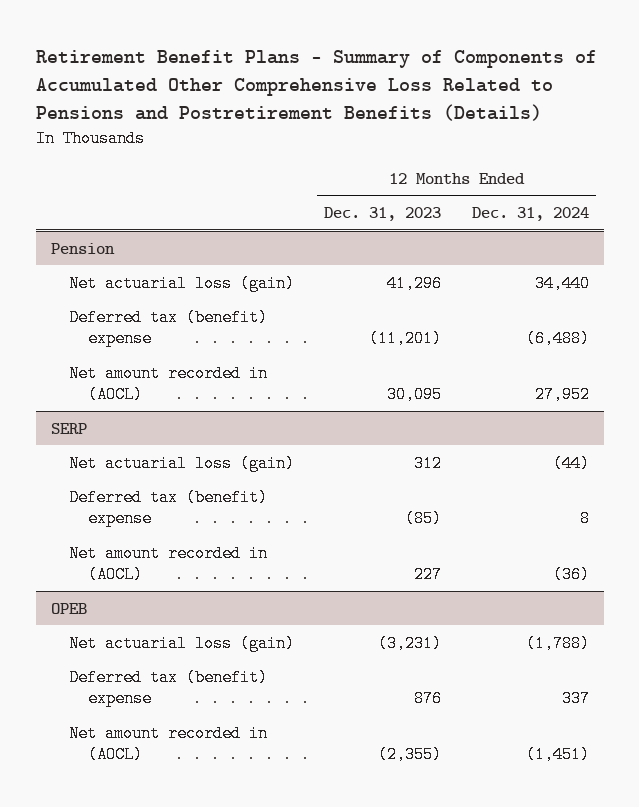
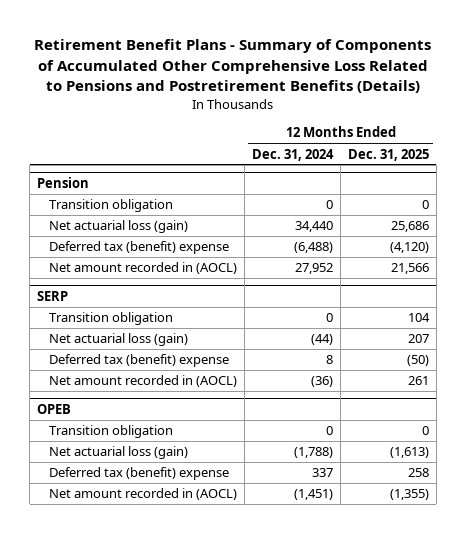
[324,207,442,222] Dec. 31, 2023 -> none
none -> [348,148,430,161] Dec. 31, 2025
none -> [49,199,174,213] Transition obligation
none -> [49,312,174,326] Transition obligation
none -> [49,425,174,439] Transition obligation

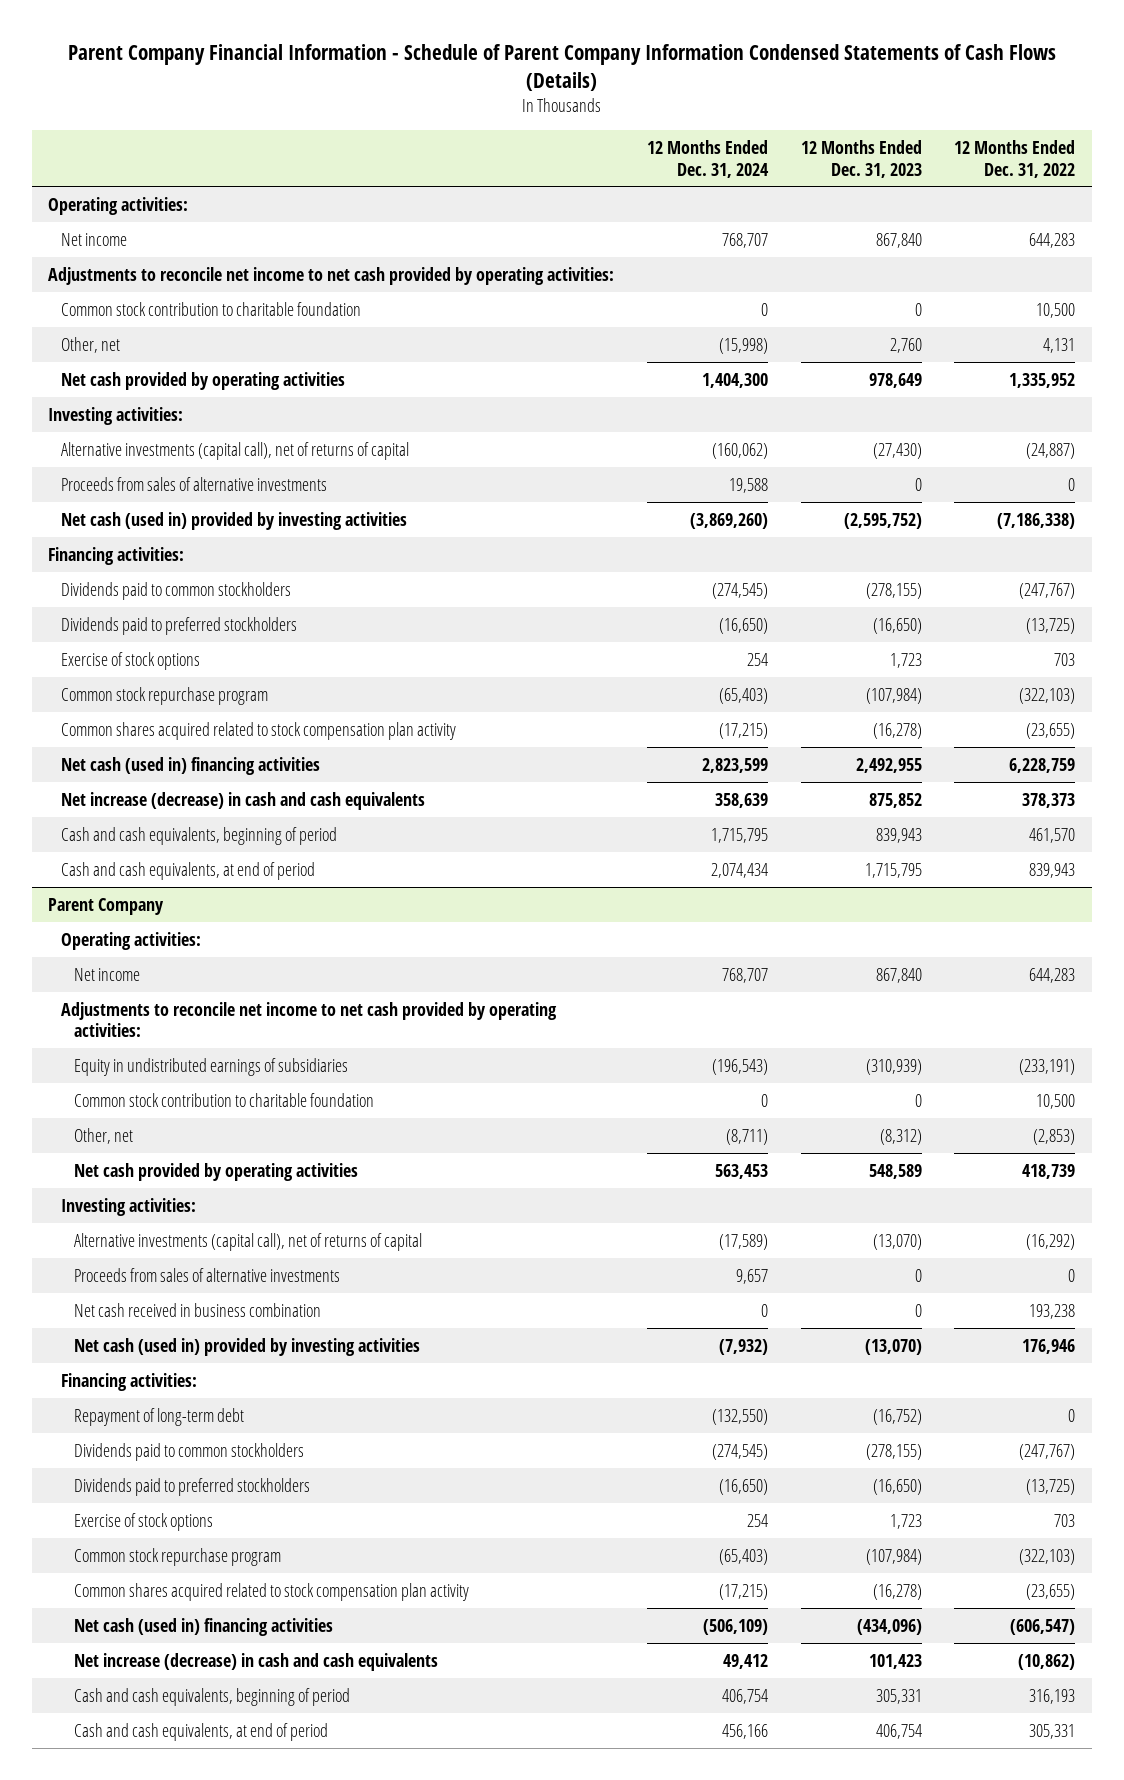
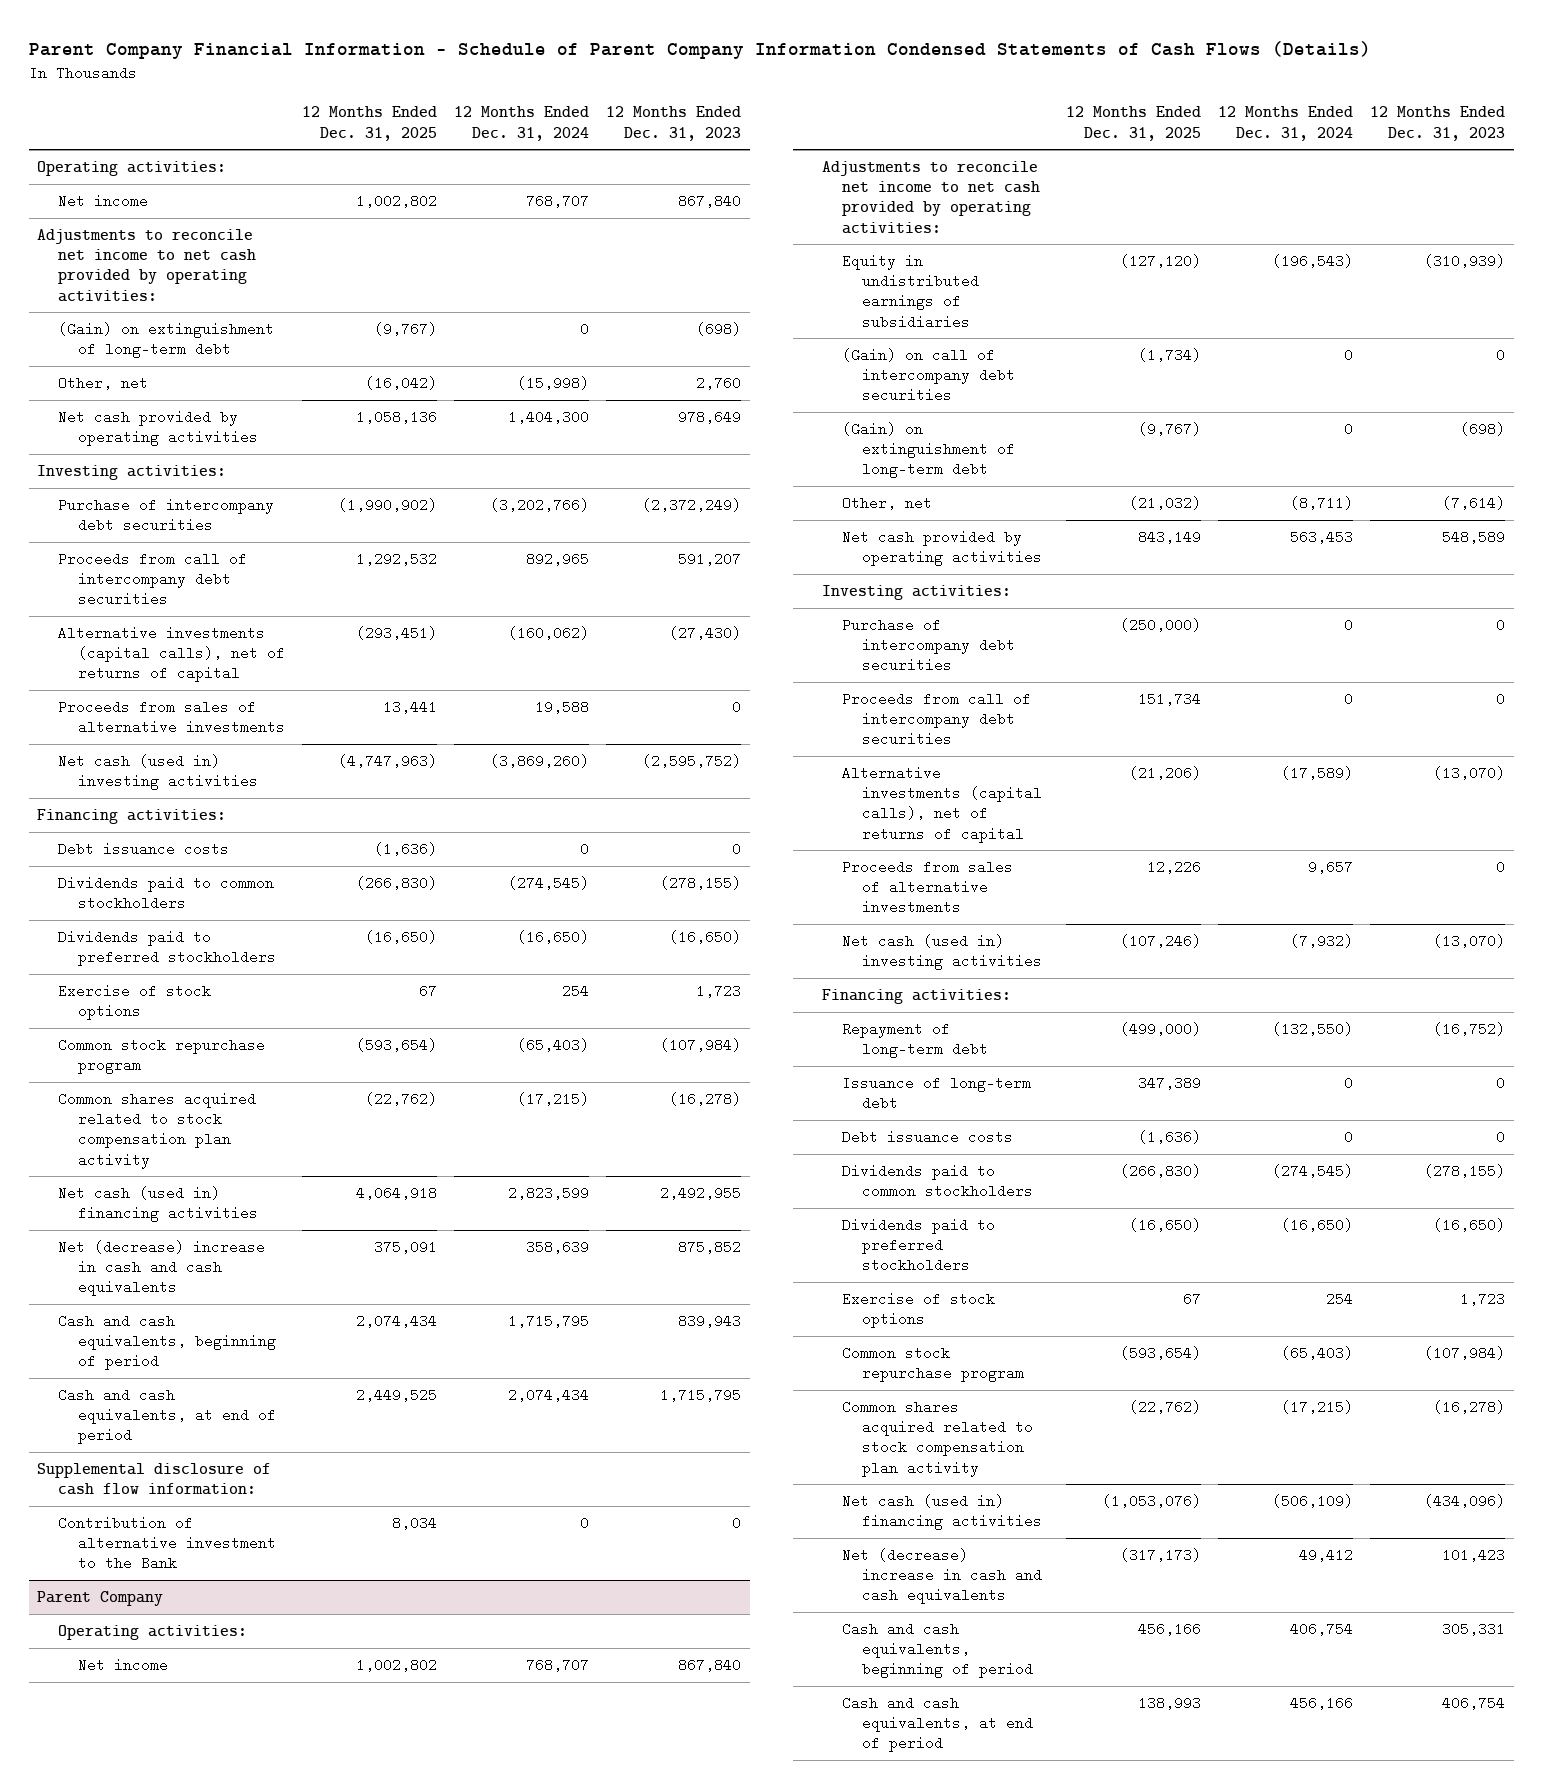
[954,140,1076,178] 12 Months Ended Dec. 31, 2022 -> none
none -> [302,106,438,141] 12 Months Ended Dec. 31, 2025
[61,301,362,316] Common stock contribution to charitable foundation -> none
none -> [57,322,274,359] (Gain) on extinguishment of long-term debt
none -> [57,498,274,533] Purchase of intercompany debt securities
none -> [57,552,247,607] Proceeds from call of intercompany debt securities
[61,441,410,460] Alternative investments (capital call), net of returns of capital -> [57,626,285,683] Alternative investments (capital calls), net of returns of capital
[61,511,408,530] Net cash (used in) provided by investing activities -> [57,754,258,791] Net cash (used in) investing activities
none -> [57,842,229,857] Debt issuance costs
[61,791,426,810] Net increase (decrease) in cash and cash equivalents -> [57,1240,265,1297] Net (decrease) increase in cash and cash equivalents
none -> [37,1463,272,1496] Supplemental disclosure of cash flow information:
none -> [57,1516,276,1571] Contribution of alternative investment to the Bank
[74,1092,375,1107] Common stock contribution to charitable foundation -> none
none -> [841,348,1016,403] (Gain) on call of intercompany debt securities
none -> [841,422,1016,479] (Gain) on extinguishment of long-term debt
[879,1128,922,1145] (8,312) -> [1442,496,1506,511] (7,614)
none -> [841,618,1016,673] Purchase of intercompany debt securities
none -> [841,692,1031,747] Proceeds from call of intercompany debt securities
[74,1232,423,1251] Alternative investments (capital call), net of returns of capital -> [841,766,1043,843] Alternative investments (capital calls), net of returns of capital
[74,1302,322,1317] Net cash received in business combination -> none
[74,1337,421,1356] Net cash (used in) provided by investing activities -> [841,934,1043,971] Net cash (used in) investing activities
none -> [841,1076,1031,1111] Issuance of long-term debt
none -> [841,1130,1013,1145] Debt issuance costs
[74,1652,439,1671] Net increase (decrease) in cash and cash equivalents -> [841,1548,1043,1605] Net (decrease) increase in cash and cash equivalents

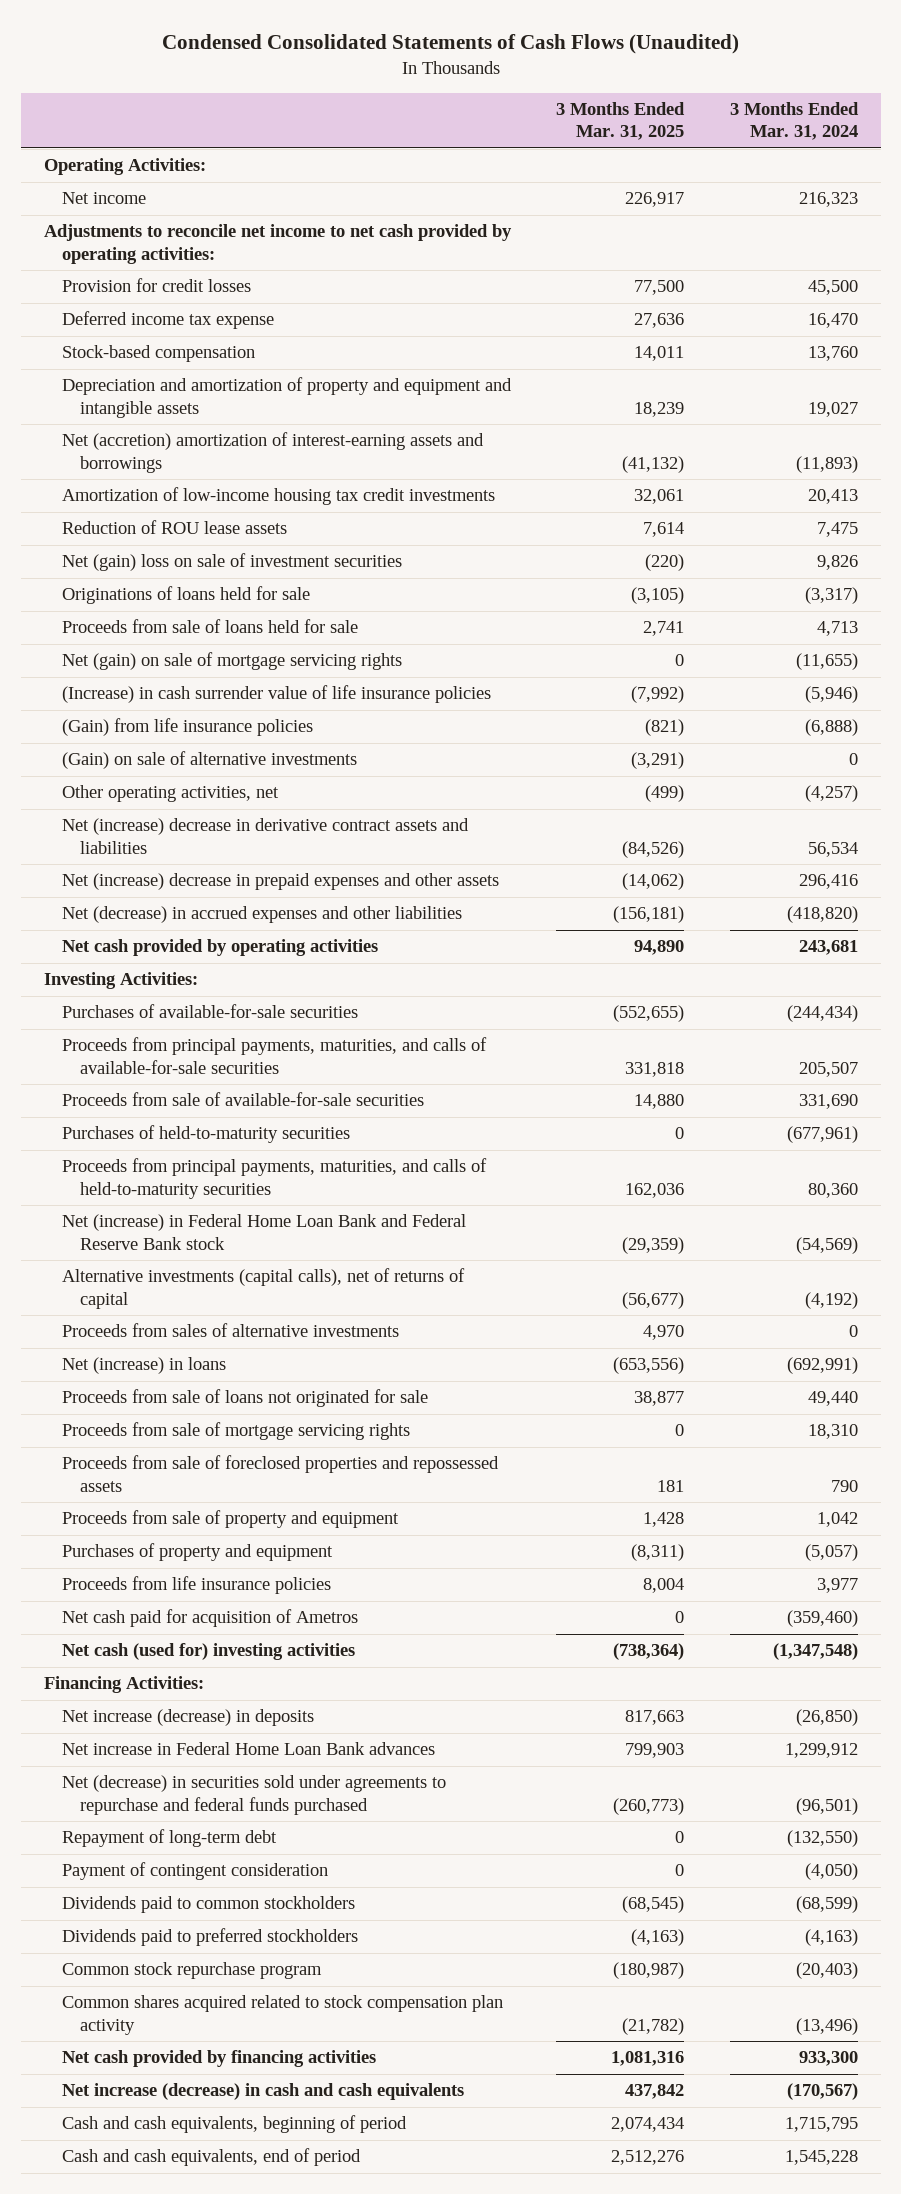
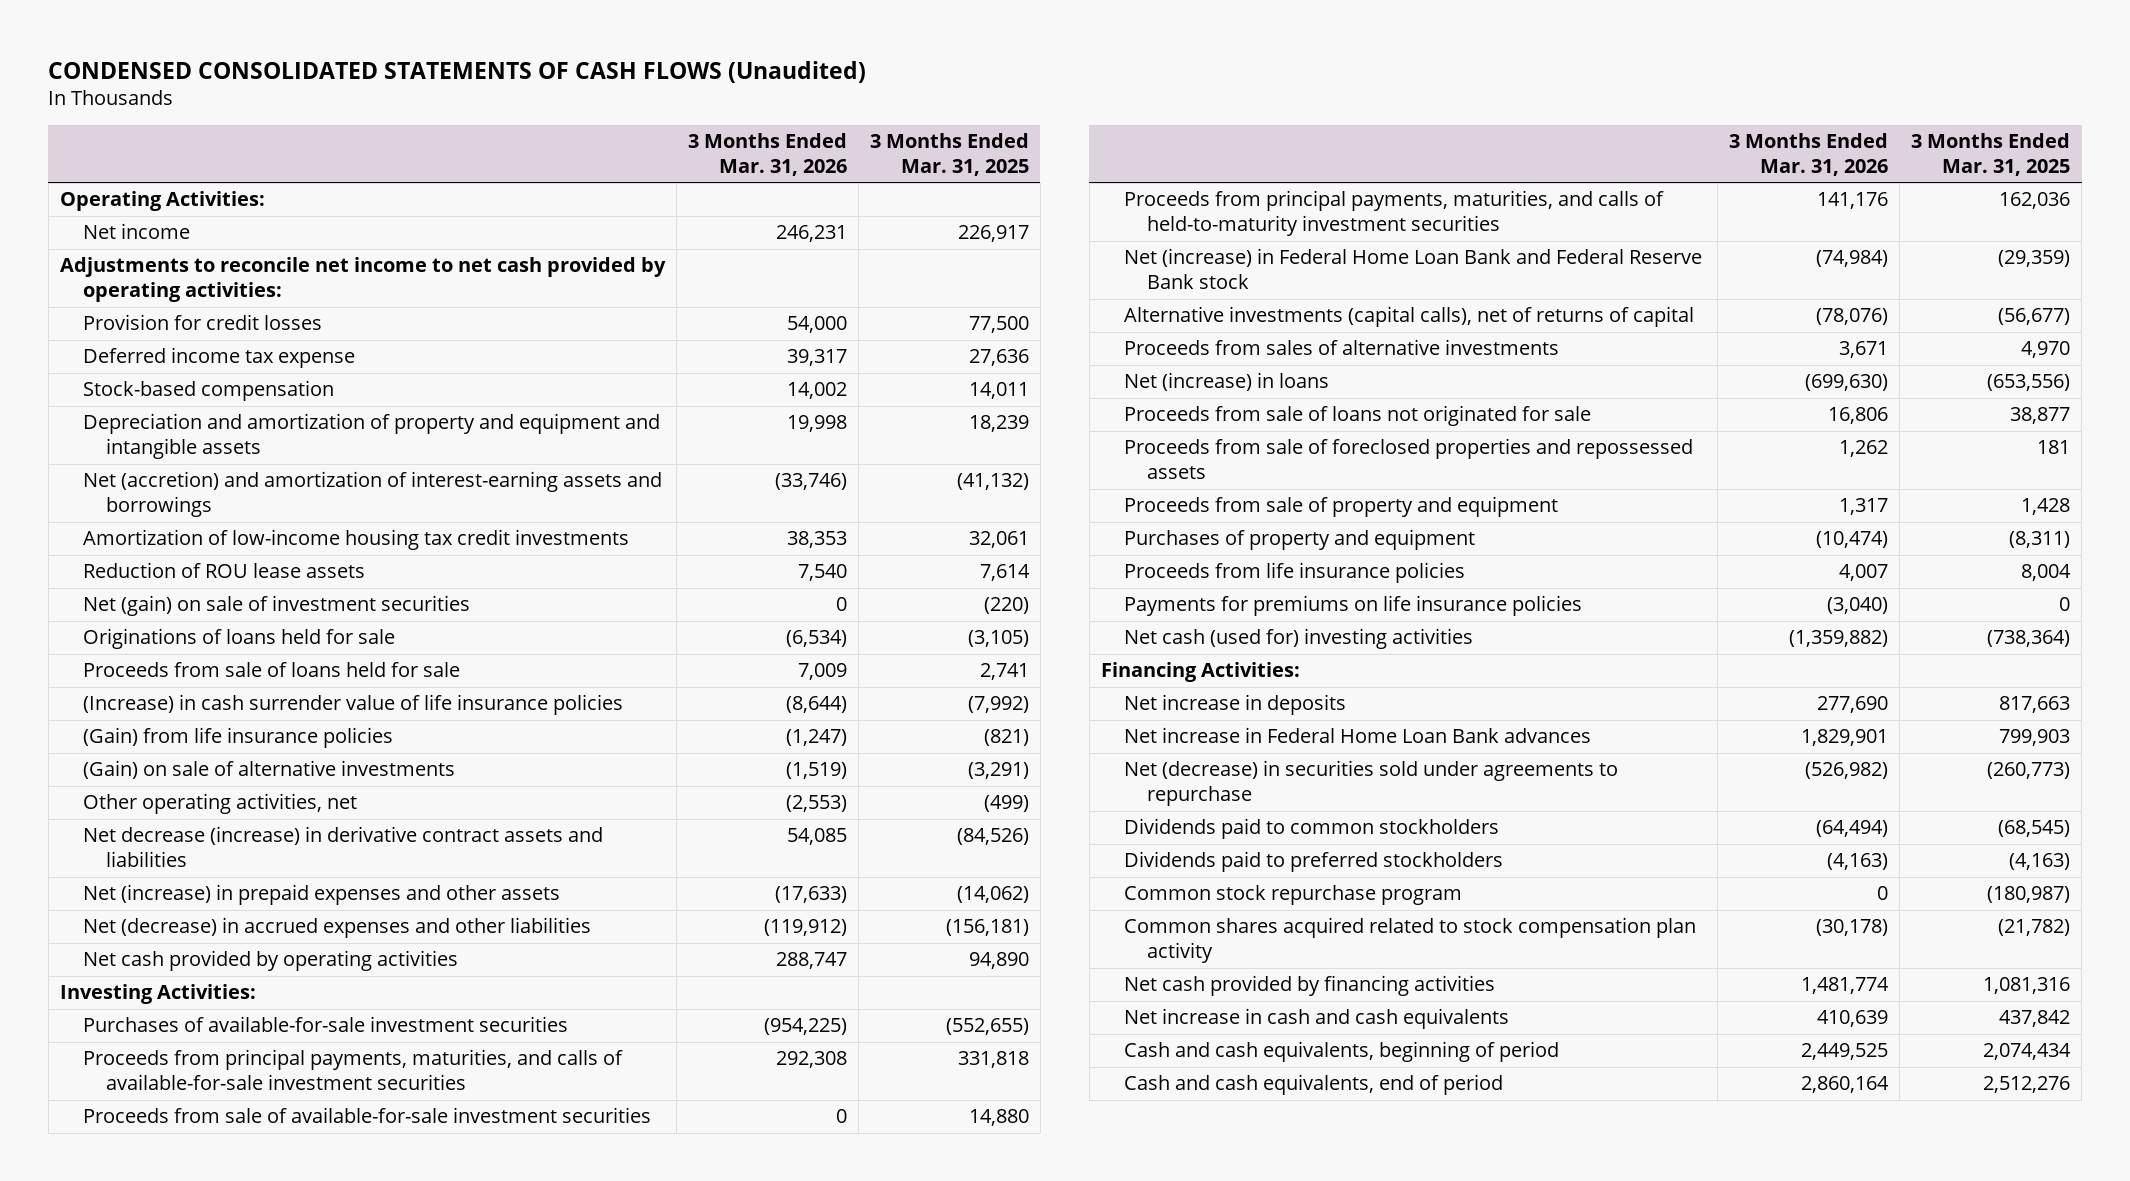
[161,34,739,55] Condensed Consolidated Statements of Cash Flows (Unaudited) -> [48,60,867,83] CONDENSED CONSOLIDATED STATEMENTS OF CASH FLOWS (Unaudited)
[729,101,859,141] 3 Months Ended Mar. 31, 2024 -> none
none -> [687,133,847,176] 3 Months Ended Mar. 31, 2026
[61,432,484,473] Net (accretion) amortization of interest-earning assets and borrowings -> [82,471,662,518] Net (accretion) and amortization of interest-earning assets and borrowings
[61,553,402,572] Net (gain) loss on sale of investment securities -> [82,595,470,617] Net (gain) on sale of investment securities
[61,652,402,671] Net (gain) on sale of mortgage servicing rights -> none
[61,818,469,854] Net (increase) decrease in derivative contract assets and liabilities -> [82,826,603,868] Net decrease (increase) in derivative contract assets and liabilities
[61,873,499,891] Net (increase) decrease in prepaid expenses and other assets -> [82,884,560,906] Net (increase) in prepaid expenses and other assets
[61,1125,350,1144] Purchases of held-to-maturity securities -> none
[61,1004,358,1019] Purchases of available-for-sale securities -> [82,1016,568,1033] Purchases of available-for-sale investment securities
[61,1037,487,1074] Proceeds from principal payments, maturities, and calls of available-for-sale securities -> [82,1049,623,1091] Proceeds from principal payments, maturities, and calls of available-for-sale investment securities
[61,1092,424,1107] Proceeds from sale of available-for-sale securities -> [82,1107,651,1124] Proceeds from sale of available-for-sale investment securities
[61,1158,487,1199] Proceeds from principal payments, maturities, and calls of held-to-maturity securities -> [1123,190,1664,237] Proceeds from principal payments, maturities, and calls of held-to-maturity investment securities
[61,1422,410,1441] Proceeds from sale of mortgage servicing rights -> none
[61,1609,358,1628] Net cash paid for acquisition of Ametros -> none
none -> [1123,595,1582,617] Payments for premiums on life insurance policies
[61,1709,314,1727] Net increase (decrease) in deposits -> [1123,694,1346,716] Net increase in deposits
[61,1829,277,1848] Repayment of long-term debt -> none
[61,1862,328,1881] Payment of contingent consideration -> none
[61,1775,446,1815] Net (decrease) in securities sold under agreements to repurchase and federal funds purchased -> [1123,760,1618,807] Net (decrease) in securities sold under agreements to repurchase
[61,2083,464,2101] Net increase (decrease) in cash and cash equivalents -> [1123,1008,1509,1030] Net increase in cash and cash equivalents

